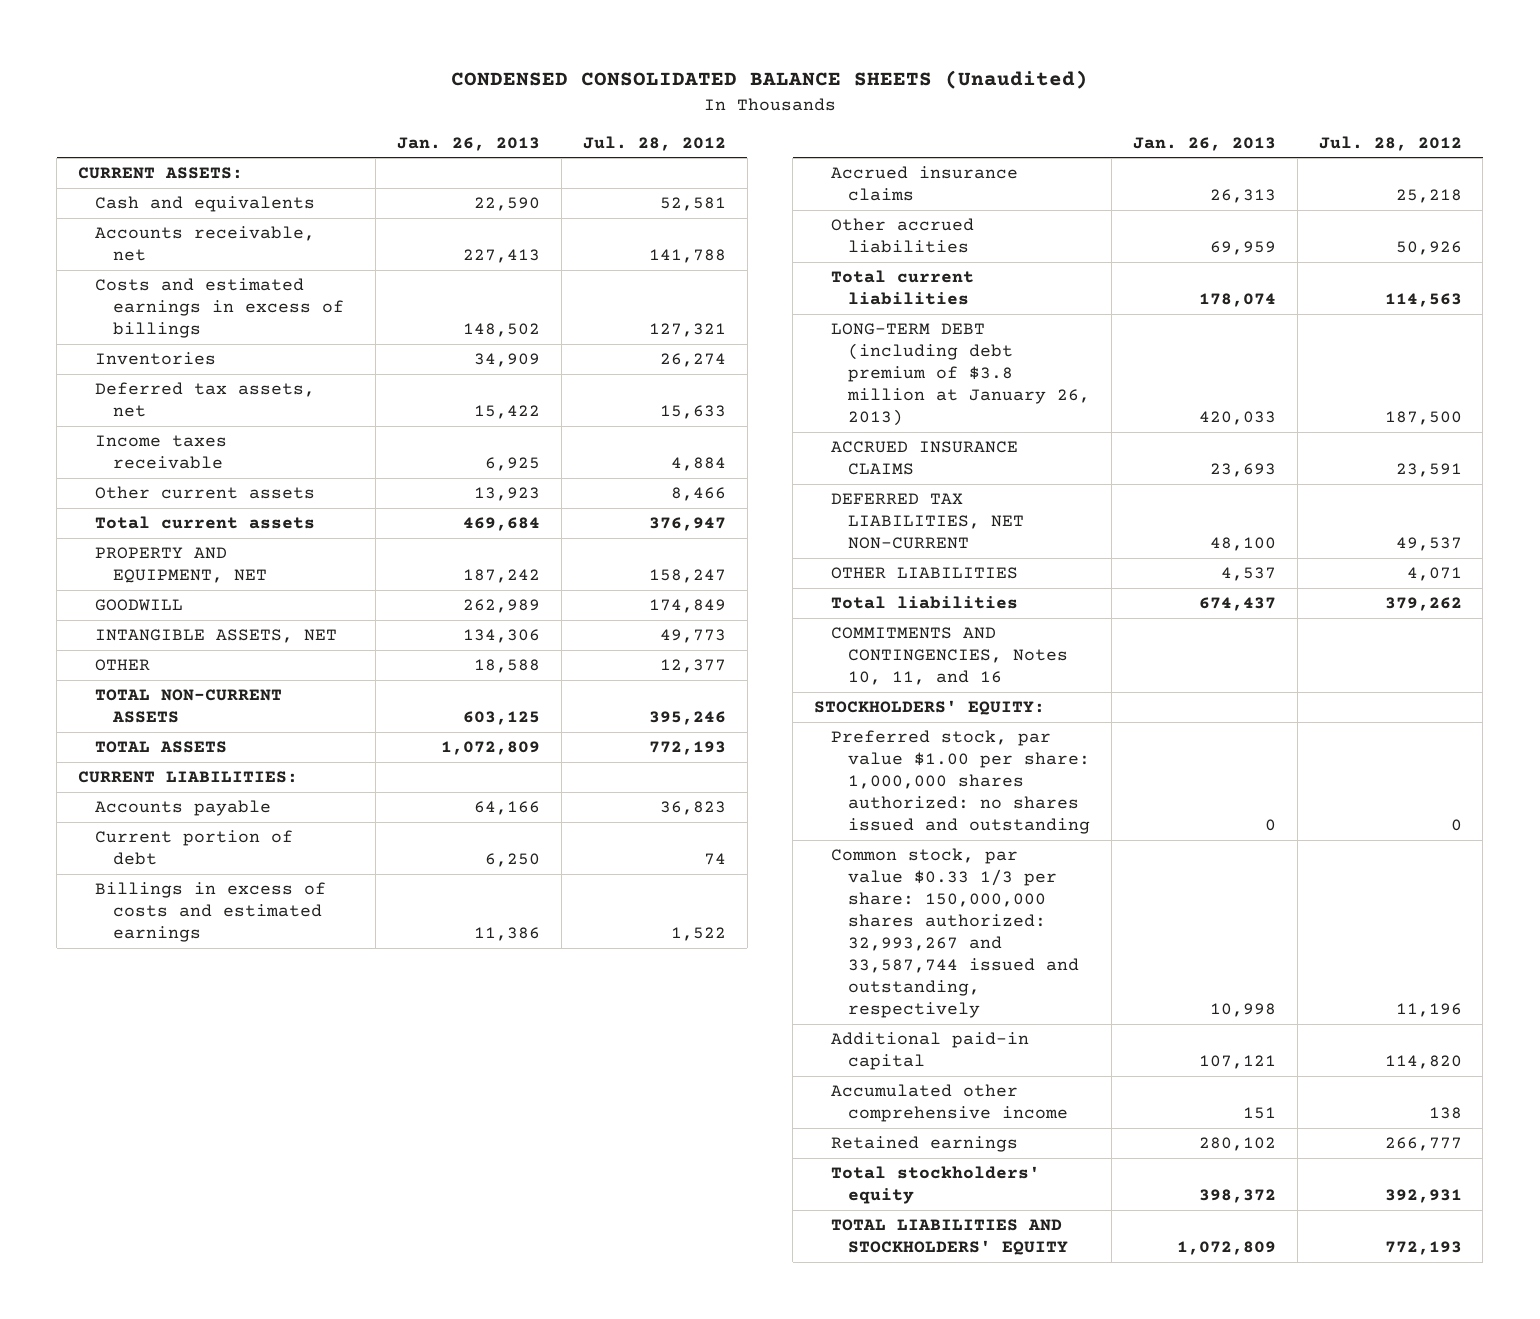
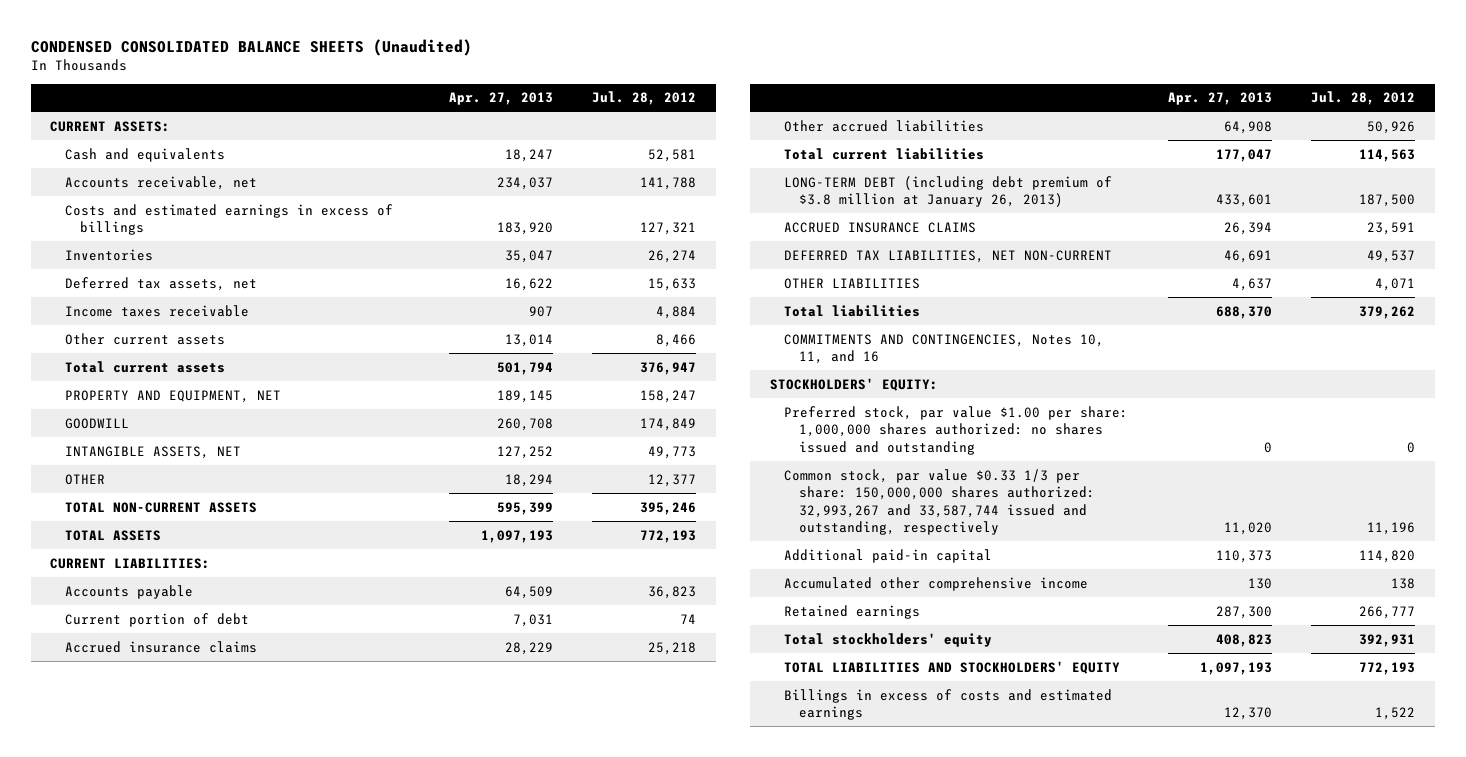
[397,136,541,151] Jan. 26, 2013 -> none
none -> [448,92,553,106] Apr. 27, 2013
[95,882,327,943] Billings in excess of costs and estimated earnings -> [784,688,1113,721] Billings in excess of costs and estimated earnings

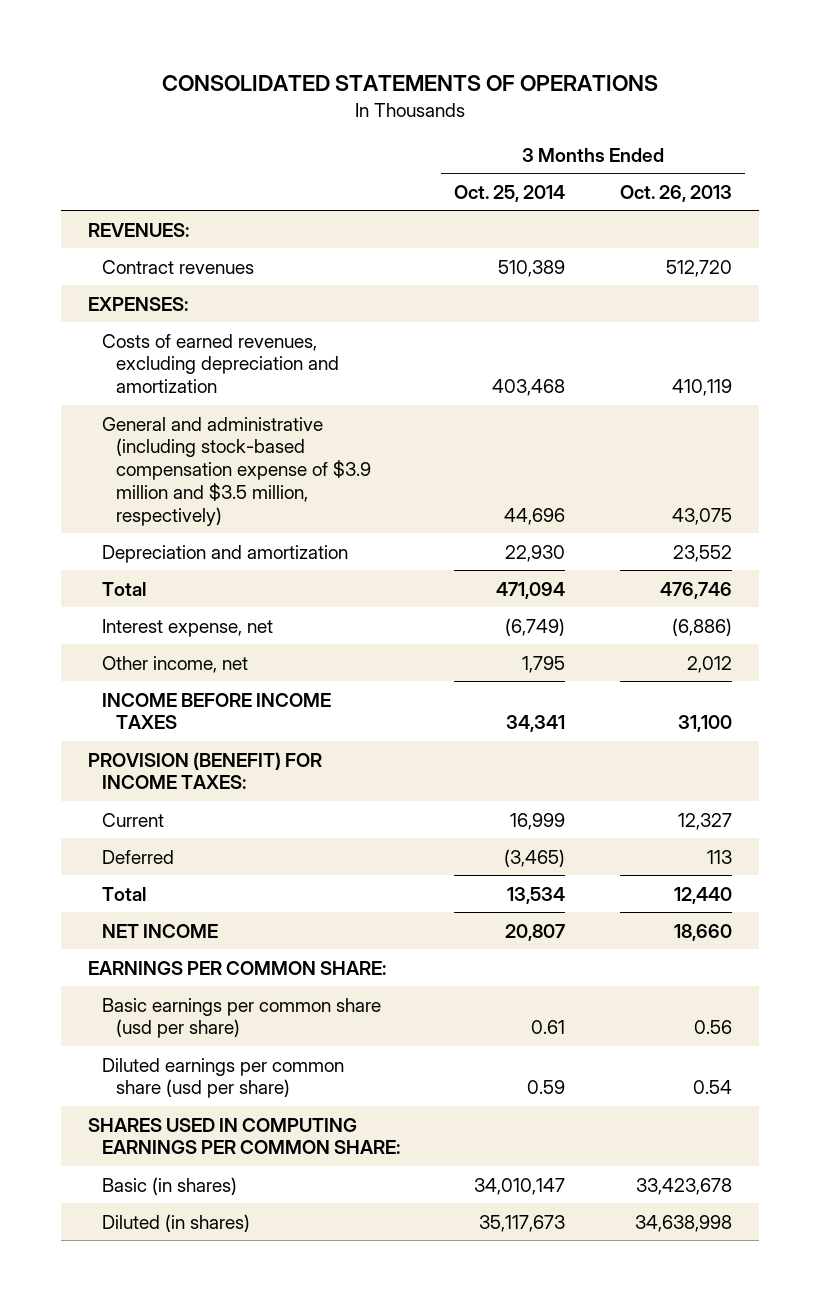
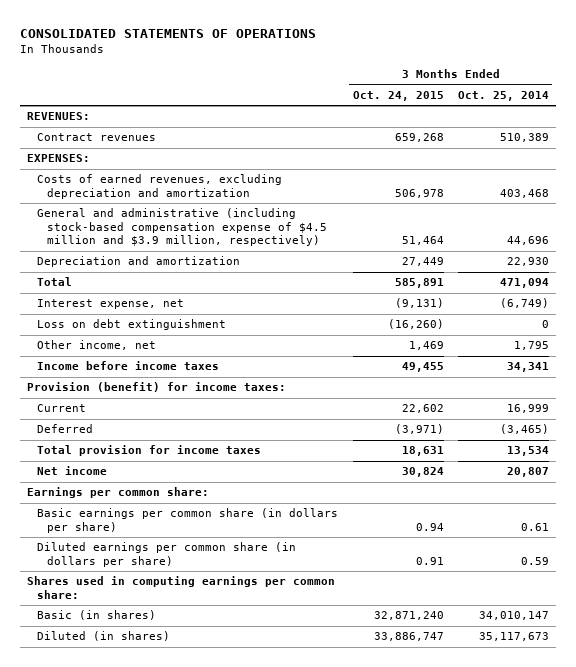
[619,184,732,202] Oct. 26, 2013 -> none
none -> [352,91,444,102] Oct. 24, 2015
[102,416,372,526] General and administrative (including stock-based compensation expense of $3.9 million and $3.5 million, respectively) -> [37,208,328,247] General and administrative (including stock-based compensation expense of $4.5 million and $3.9 million, respectively)
none -> [37,319,227,331] Loss on debt extinguishment
[102,692,332,730] INCOME BEFORE INCOME TAXES -> [37,361,220,371] Income before income taxes
[88,751,323,790] PROVISION (BENEFIT) FOR INCOME TAXES: -> [27,382,287,393] Provision (benefit) for income taxes:
[102,886,147,901] Total -> [37,445,262,457] Total provision for income taxes
[102,923,219,938] NET INCOME -> [37,466,108,476] Net income
[88,960,387,975] EARNINGS PER COMMON SHARE: -> [27,487,210,499] Earnings per common share:
[102,997,382,1039] Basic earnings per common share (usd per share) -> [37,508,339,533] Basic earnings per common share (in dollars per share)
[102,1057,345,1099] Diluted earnings per common share (usd per share) -> [37,542,297,567] Diluted earnings per common share (in dollars per share)
[88,1117,401,1155] SHARES USED IN COMPUTING EARNINGS PER COMMON SHARE: -> [27,576,336,599] Shares used in computing earnings per common share:

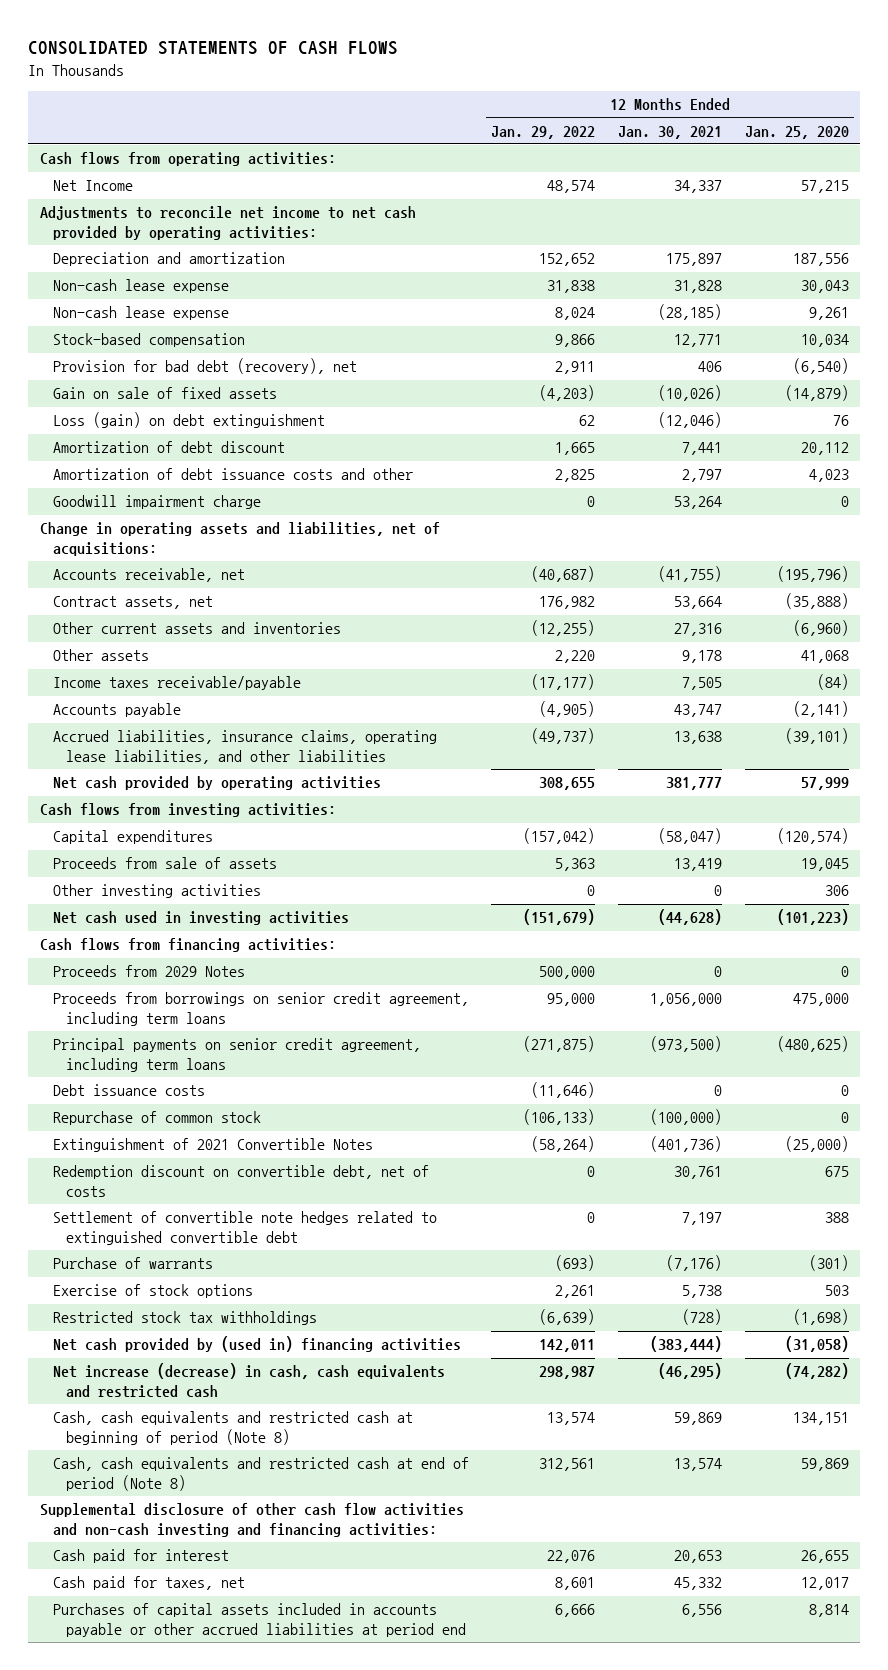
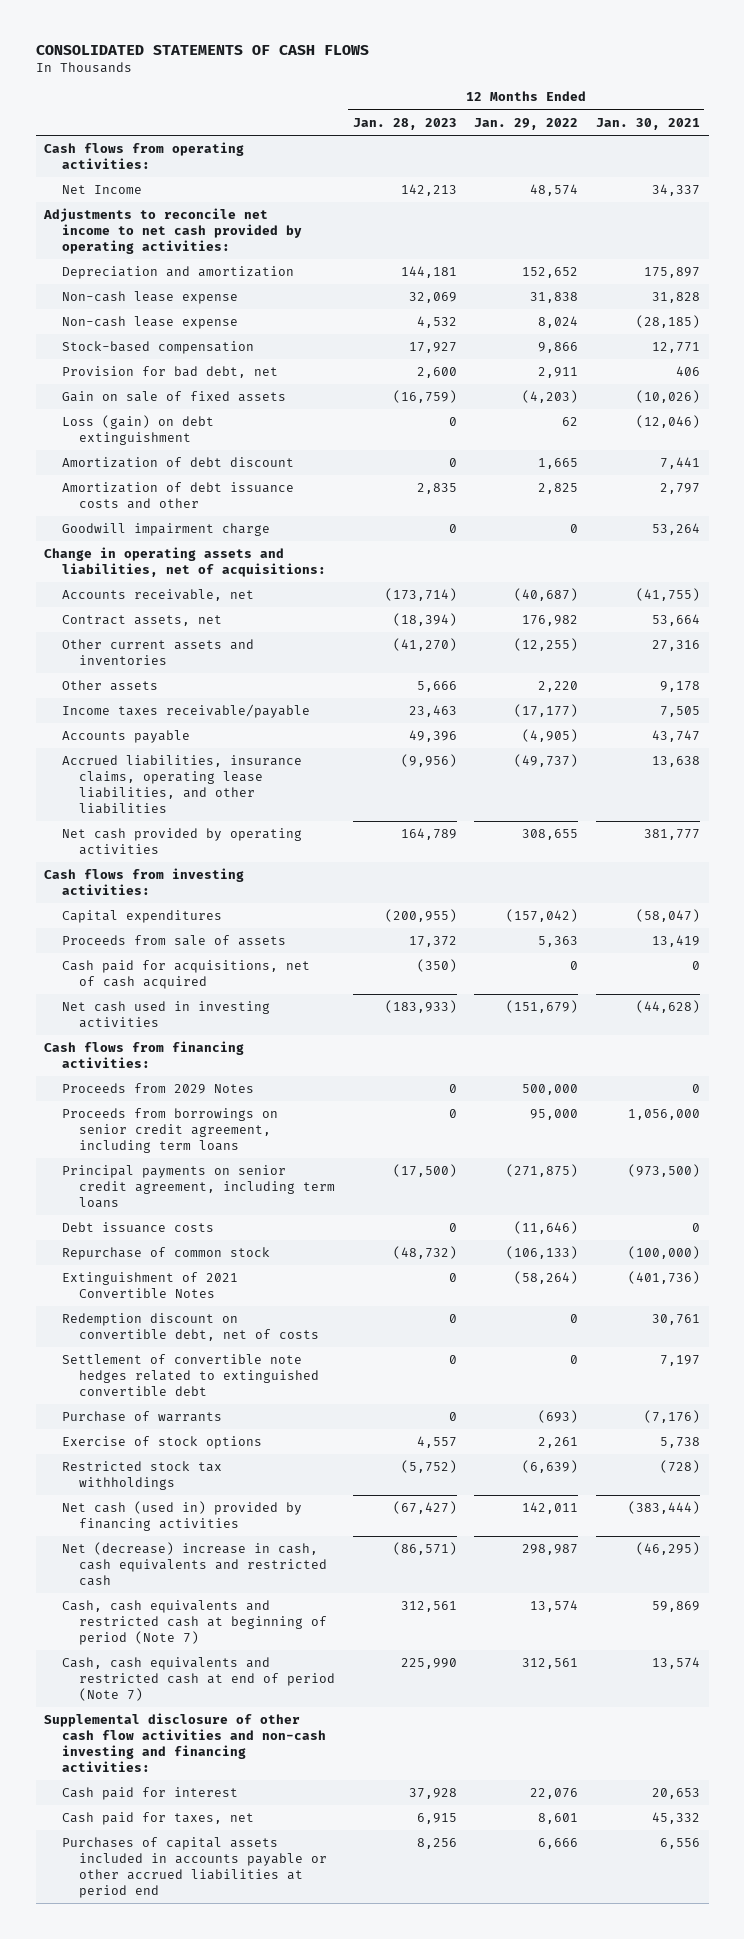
[744,125,849,139] Jan. 25, 2020 -> none
none -> [352,117,457,130] Jan. 28, 2023
[52,358,357,375] Provision for bad debt (recovery), net -> [61,366,278,379] Provision for bad debt, net
[52,884,261,899] Other investing activities -> none
none -> [61,960,310,989] Cash paid for acquisitions, net of cash acquired
[52,1336,461,1353] Net cash provided by (used in) financing activities -> [61,1501,302,1531] Net cash (used in) provided by financing activities
[52,1363,445,1399] Net increase (decrease) in cash, cash equivalents and restricted cash -> [61,1542,328,1586] Net (decrease) increase in cash, cash equivalents and restricted cash
[52,1411,413,1446] Cash, cash equivalents and restricted cash at beginning of period (Note 8) -> [61,1600,328,1645] Cash, cash equivalents and restricted cash at beginning of period (Note 7)
[52,1457,469,1492] Cash, cash equivalents and restricted cash at end of period (Note 8) -> [61,1657,336,1701] Cash, cash equivalents and restricted cash at end of period (Note 7)

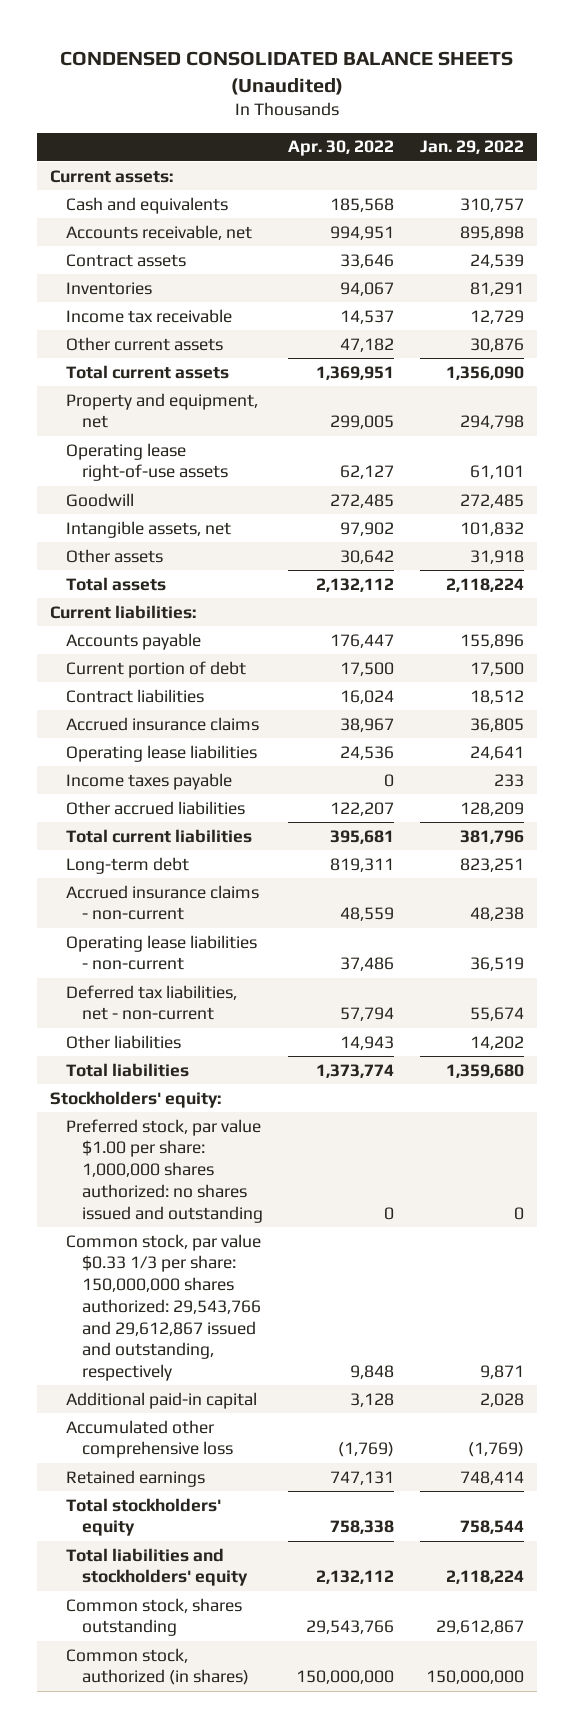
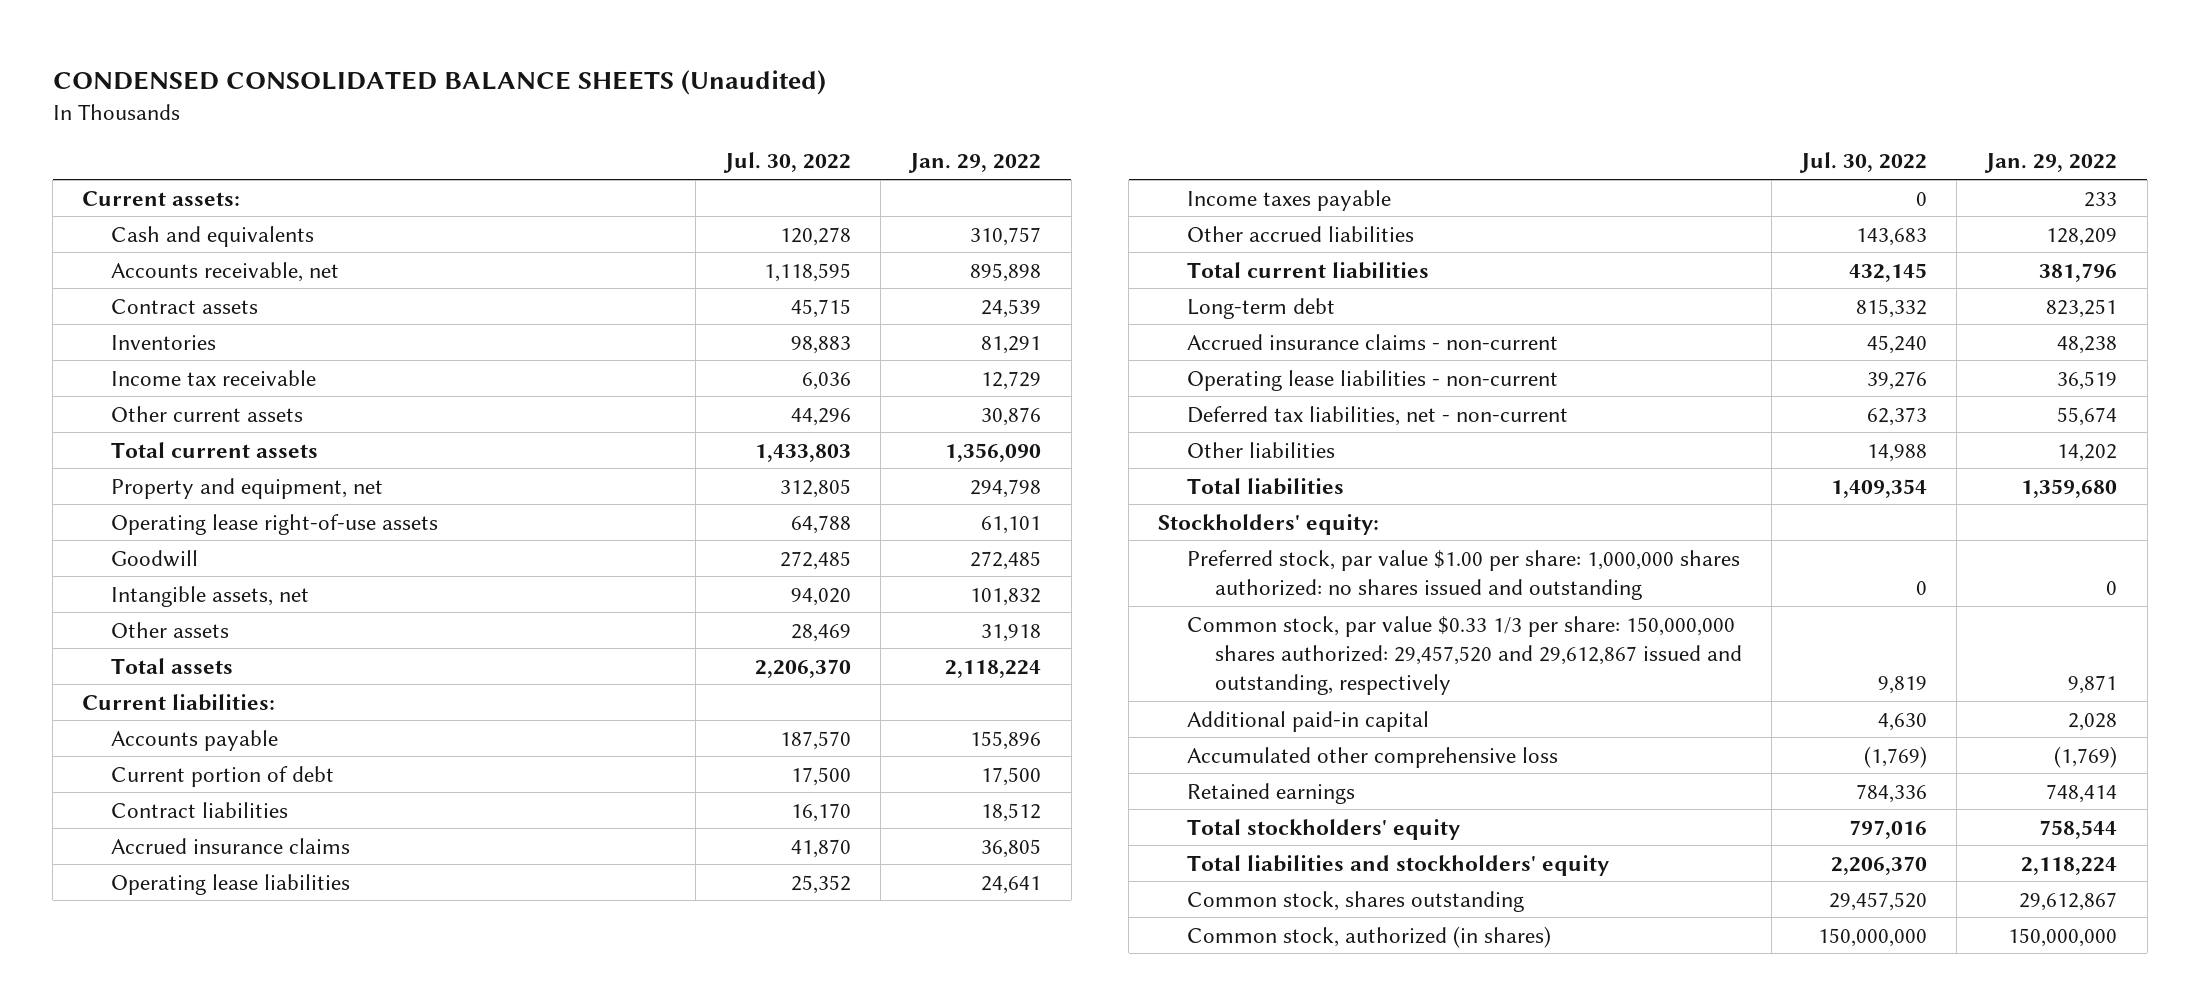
[288,140,395,157] Apr. 30, 2022 -> none
none -> [723,152,852,174] Jul. 30, 2022
[65,1233,261,1382] Common stock, par value $0.33 1/3 per share: 150,000,000 shares authorized: 29,543,766 and 29,612,867 issued and outstanding, respectively -> [1186,615,1742,696] Common stock, par value $0.33 1/3 per share: 150,000,000 shares authorized: 29,457,520 and 29,612,867 issued and outstanding, respectively

